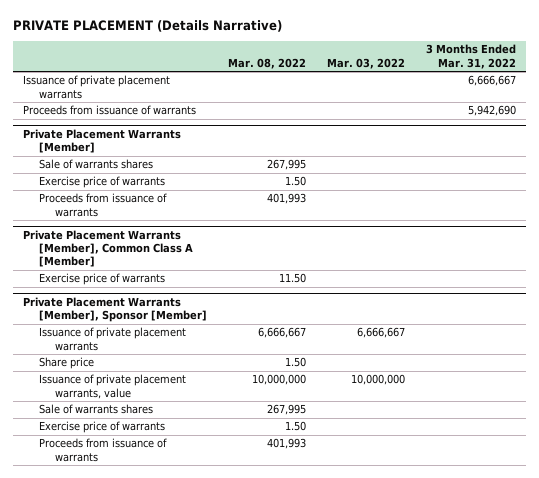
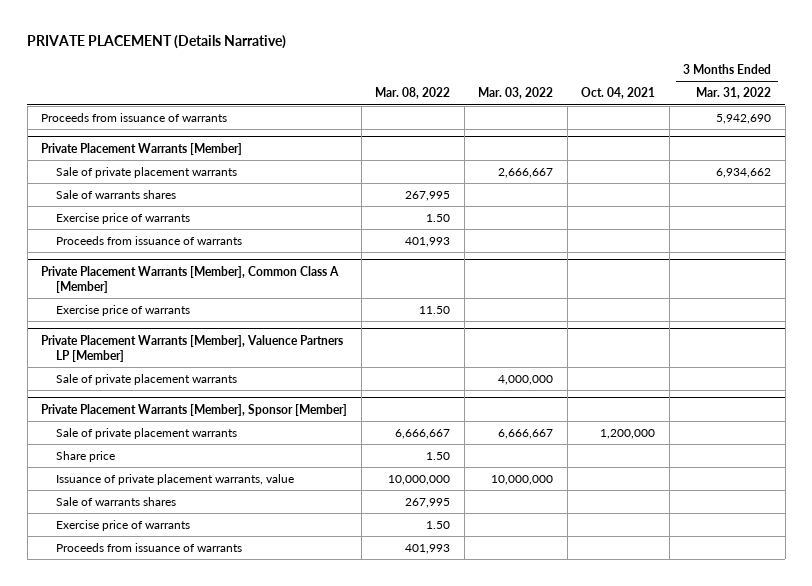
none -> [581,87,656,100] Oct. 04, 2021
[23,75,171,99] Issuance of private placement warrants -> none
none -> [55,167,237,179] Sale of private placement warrants
none -> [41,334,344,362] Private Placement Warrants [Member], Valuence Partners LP [Member]
none -> [55,374,237,386] Sale of private placement warrants
[39,327,187,351] Issuance of private placement warrants -> [55,428,237,440] Sale of private placement warrants

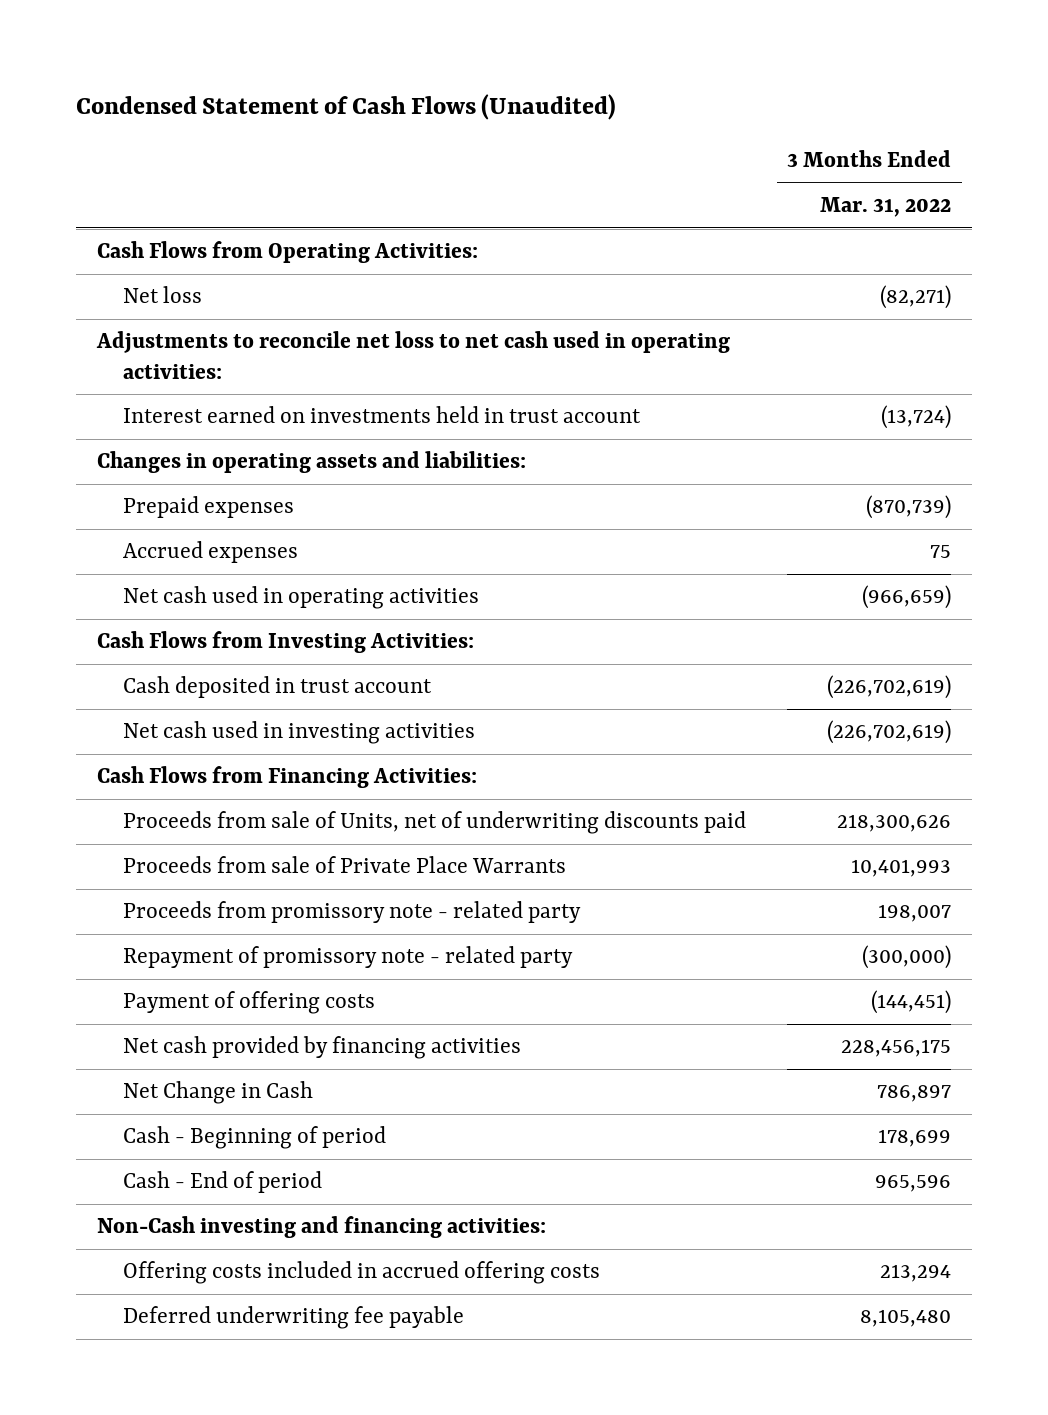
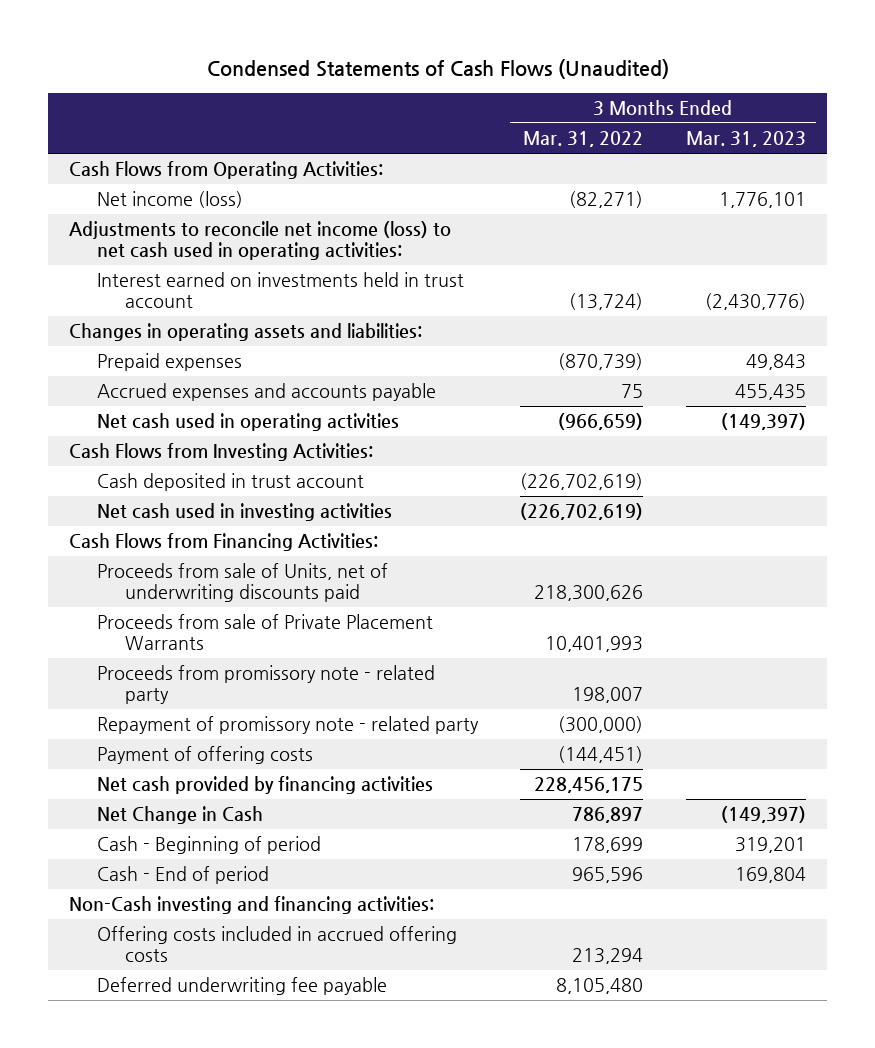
[75,93,616,120] Condensed Statement of Cash Flows (Unaudited) -> [206,59,669,80] Condensed Statements of Cash Flows (Unaudited)
none -> [685,131,806,148] Mar. 31, 2023
[123,286,203,304] Net loss -> [97,191,244,209] Net income (loss)
[95,331,730,379] Adjustments to reconcile net loss to net cash used in operating activities: -> [69,221,452,261] Adjustments to reconcile net income (loss) to net cash used in operating activities:
[123,541,299,564] Accrued expenses -> none
none -> [97,383,437,402] Accrued expenses and accounts payable
[123,856,567,874] Proceeds from sale of Private Place Warrants -> [97,614,434,651] Proceeds from sale of Private Placement Warrants

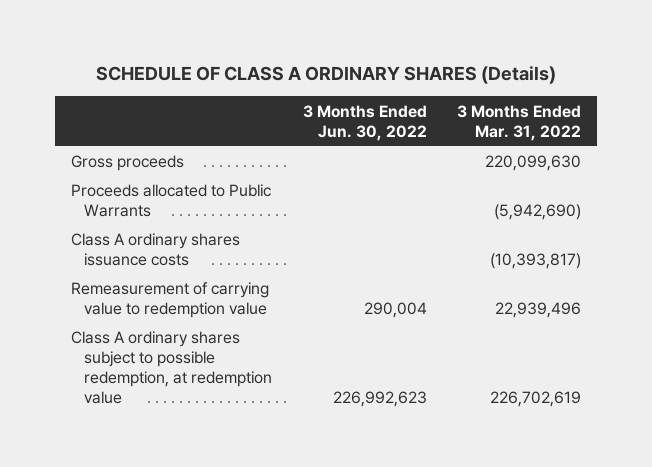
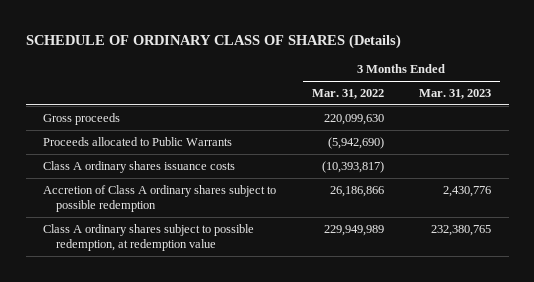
[95,66,556,85] SCHEDULE OF CLASS A ORDINARY SHARES (Details) -> [25,33,401,49] SCHEDULE OF ORDINARY CLASS OF SHARES (Details)
[302,104,427,141] 3 Months Ended Jun. 30, 2022 -> none
none -> [419,89,492,100] Mar. 31, 2023
[70,282,269,319] Remeasurement of carrying value to redemption value -> [43,184,277,212] Accretion of Class A ordinary shares subject to possible redemption
[495,302,582,319] 22,939,496 -> [329,185,384,197] 26,186,866
[490,391,582,408] 226,702,619 -> [323,224,384,236] 229,949,989

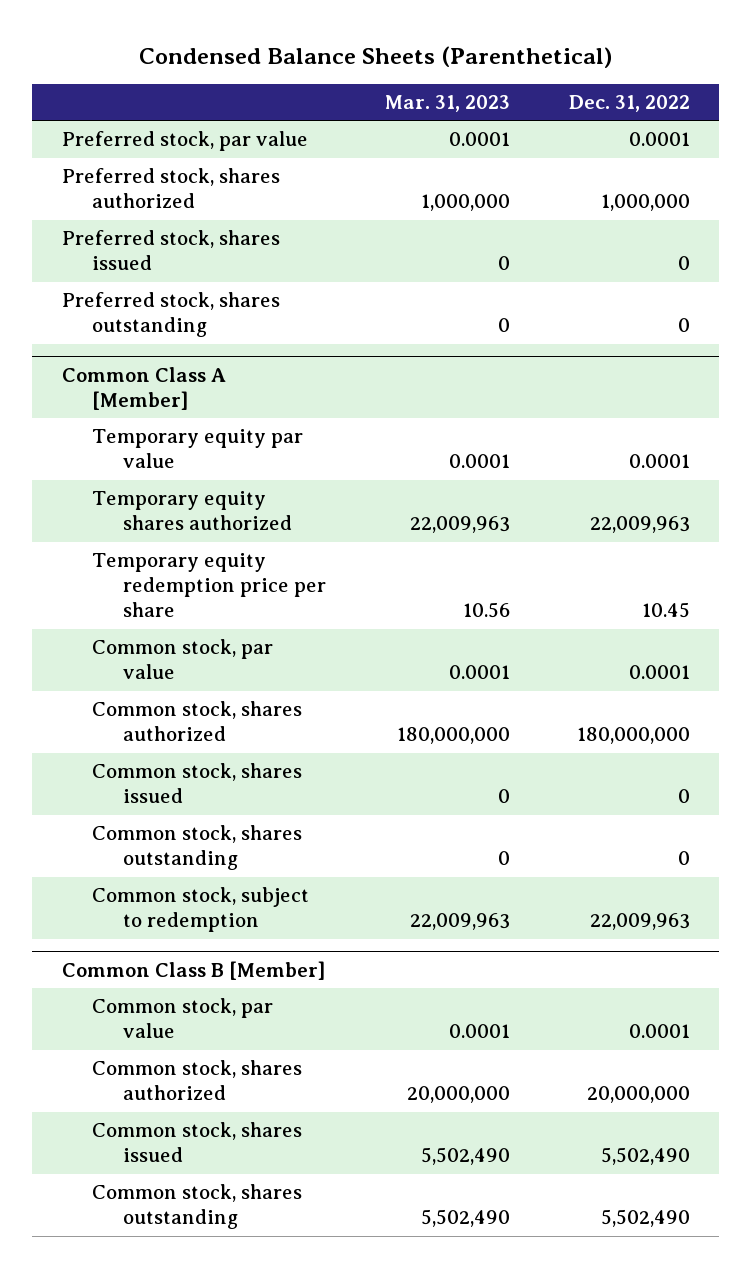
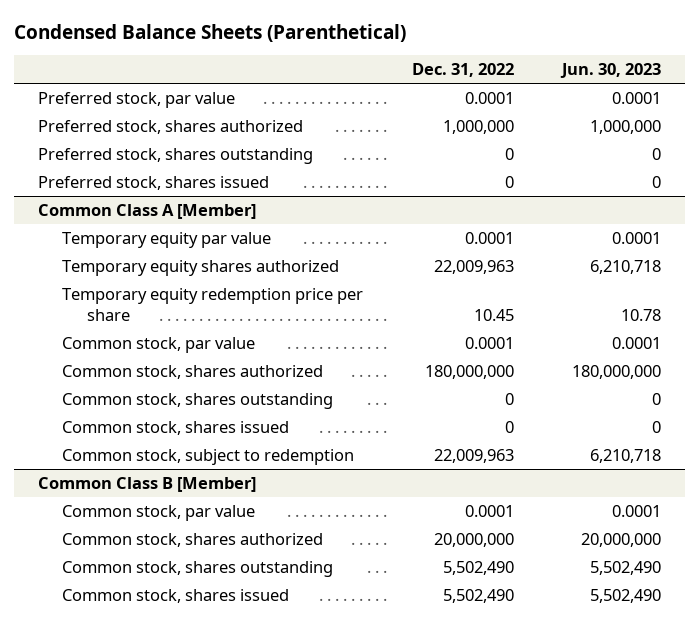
[384,95,510,113] Mar. 31, 2023 -> none
none -> [560,63,662,79] Jun. 30, 2023
[61,230,280,271] Preferred stock, shares issued -> [37,175,269,190] Preferred stock, shares issued
[92,763,303,804] Common stock, shares issued -> [62,420,290,435] Common stock, shares issued
[92,1122,303,1163] Common stock, shares issued -> [62,588,290,603] Common stock, shares issued

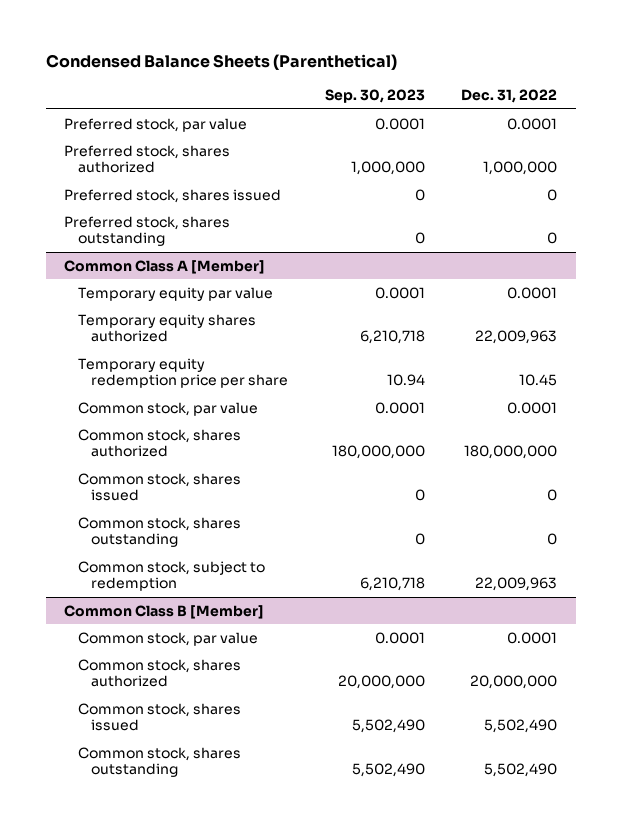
[560,63,662,79] Jun. 30, 2023 -> none
none -> [324,88,425,103] Sep. 30, 2023
[37,147,313,164] Preferred stock, shares outstanding -> [64,215,231,247] Preferred stock, shares outstanding
[62,392,334,409] Common stock, shares outstanding -> [77,516,241,548] Common stock, shares outstanding
[62,560,334,577] Common stock, shares outstanding -> [77,746,241,778] Common stock, shares outstanding

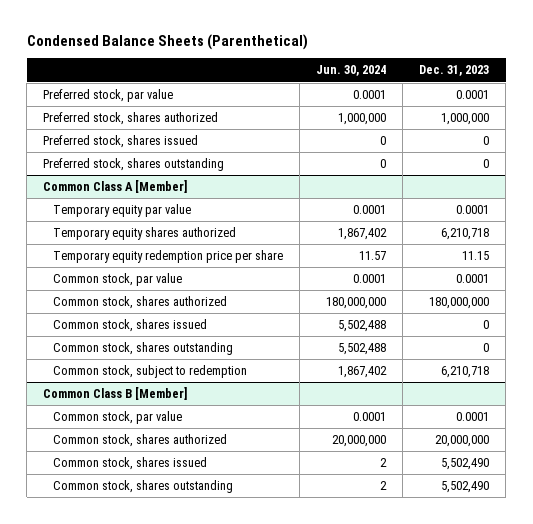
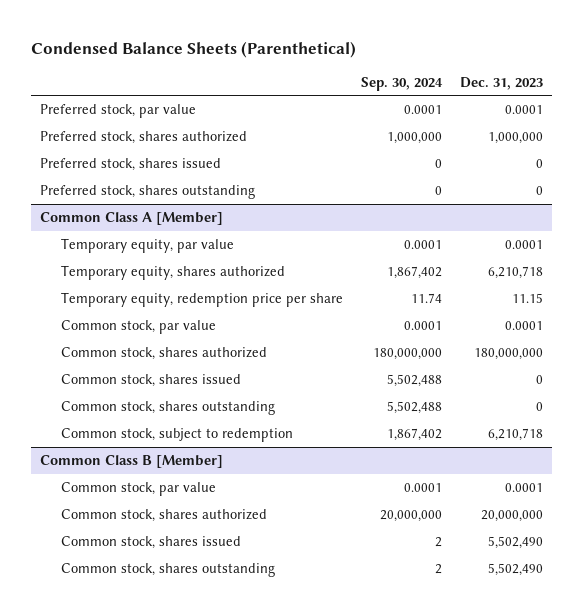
[316,65,387,77] Jun. 30, 2024 -> none
none -> [361,76,444,91] Sep. 30, 2024
[52,204,191,218] Temporary equity par value -> [60,238,234,254] Temporary equity, par value
[52,227,236,241] Temporary equity shares authorized -> [60,265,285,281] Temporary equity, shares authorized
[52,250,283,264] Temporary equity redemption price per share -> [60,292,343,308] Temporary equity, redemption price per share

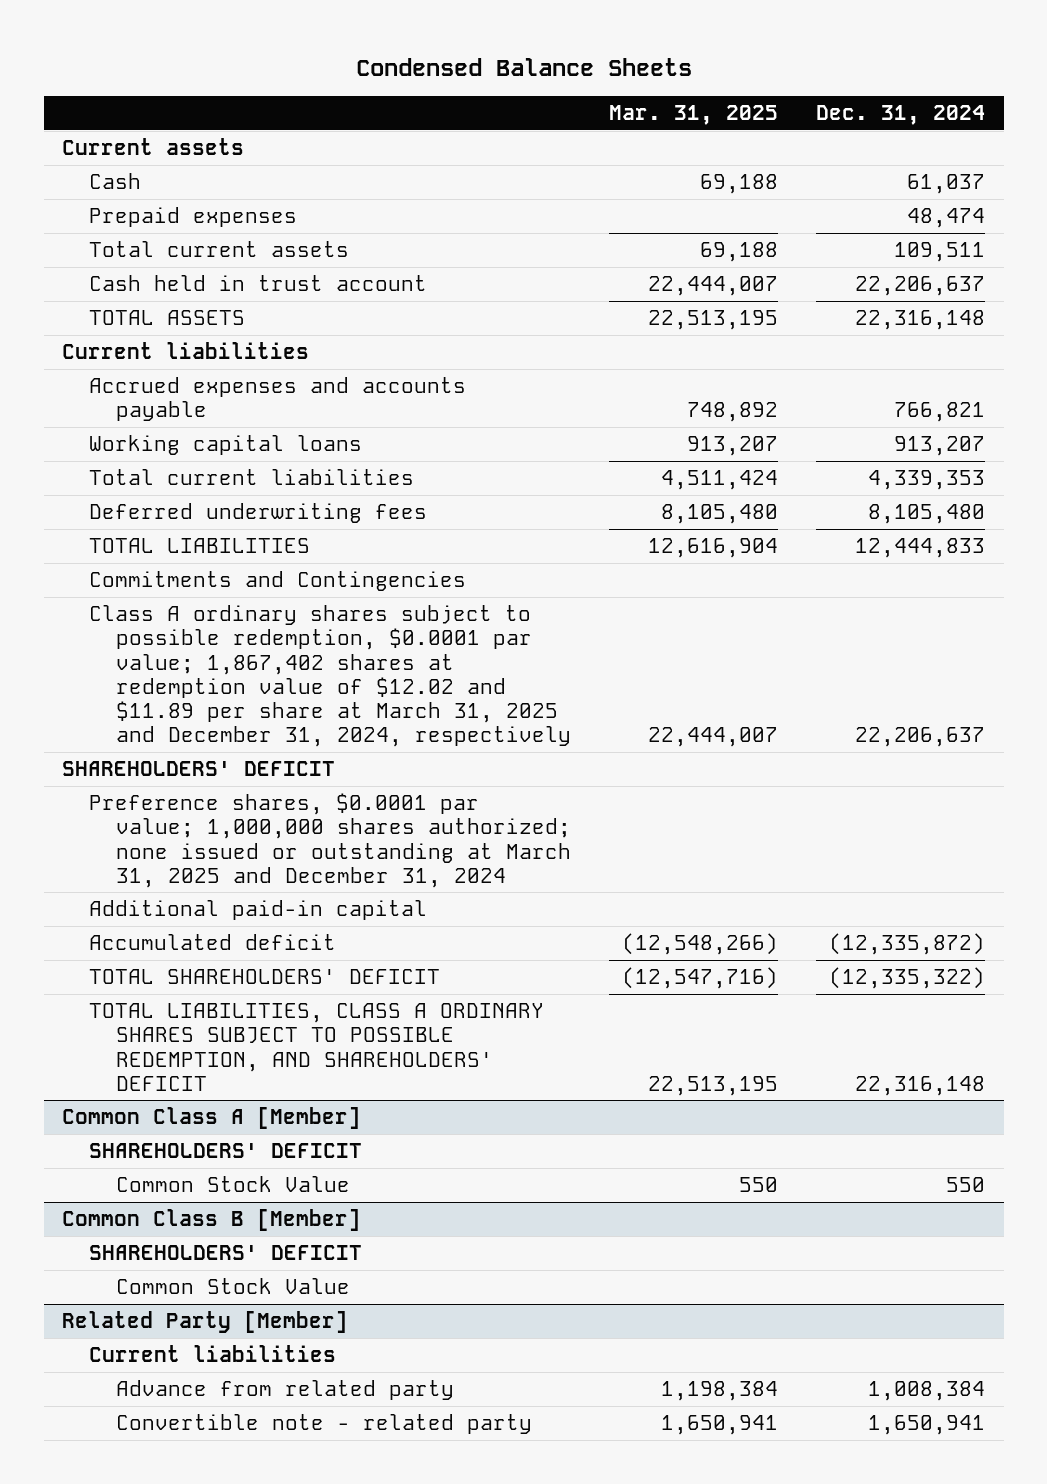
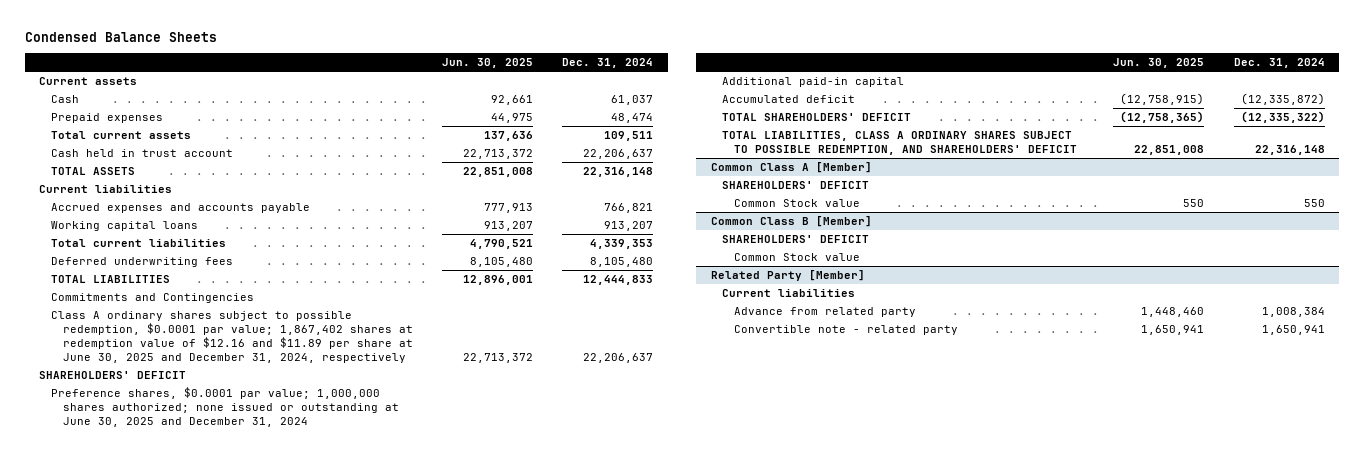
[609,105,779,126] Mar. 31, 2025 -> none
none -> [442,58,534,69] Jun. 30, 2025
[89,605,572,748] Class A ordinary shares subject to possible redemption, $0.0001 par value; 1,867,402 shares at redemption value of $12.02 and $11.89 per share at March 31, 2025 and December 31, 2024, respectively -> [51,311,413,364] Class A ordinary shares subject to possible redemption, $0.0001 par value; 1,867,402 shares at redemption value of $12.16 and $11.89 per share at June 30, 2025 and December 31, 2024, respectively
[89,793,572,888] Preference shares, $0.0001 par value; 1,000,000 shares authorized; none issued or outstanding at March 31, 2025 and December 31, 2024 -> [51,387,399,428] Preference shares, $0.0001 par value; 1,000,000 shares authorized; none issued or outstanding at June 30, 2025 and December 31, 2024
[116,1176,351,1193] Common Stock Value -> [734,199,861,208] Common Stock value
[116,1278,351,1295] Common Stock Value -> [734,253,861,262] Common Stock value

